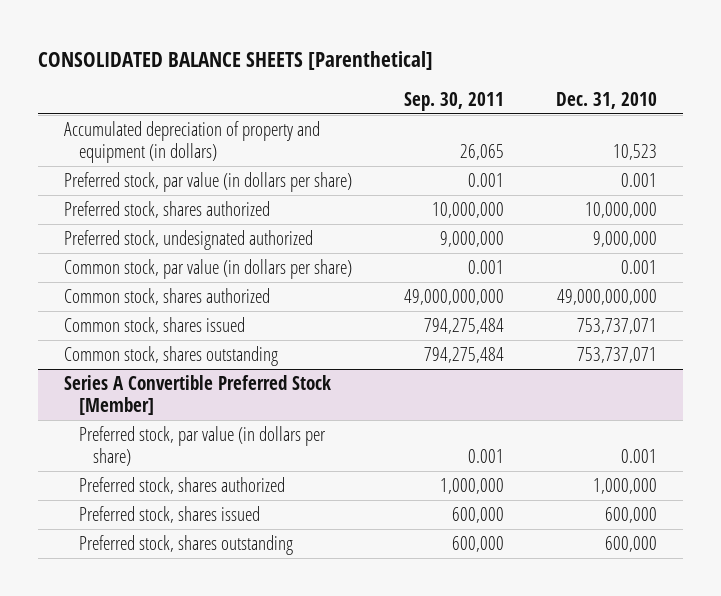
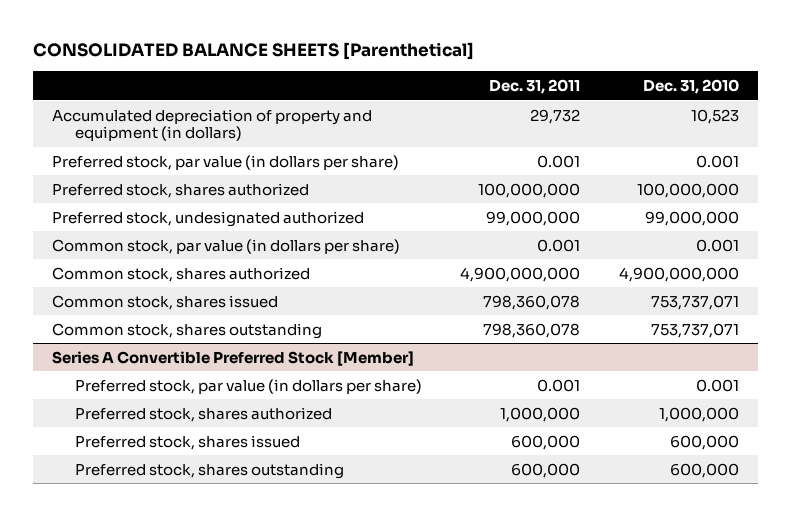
[404,91,505,111] Sep. 30, 2011 -> none
none -> [489,78,581,94] Dec. 31, 2011
[585,201,658,218] 10,000,000 -> [636,182,739,198] 100,000,000
[593,230,658,247] 9,000,000 -> [644,210,739,226] 99,000,000
[557,288,658,305] 49,000,000,000 -> [618,266,739,282] 4,900,000,000

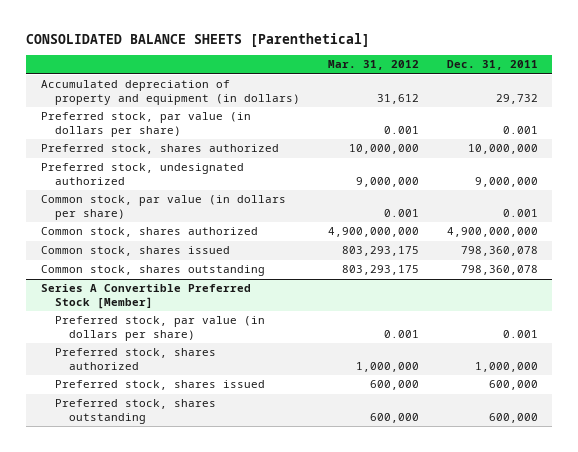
[642,78,739,94] Dec. 31, 2010 -> none
none -> [327,60,419,71] Mar. 31, 2012
[478,182,581,198] 100,000,000 -> [467,144,538,155] 10,000,000
[486,210,581,226] 99,000,000 -> [474,177,538,188] 9,000,000

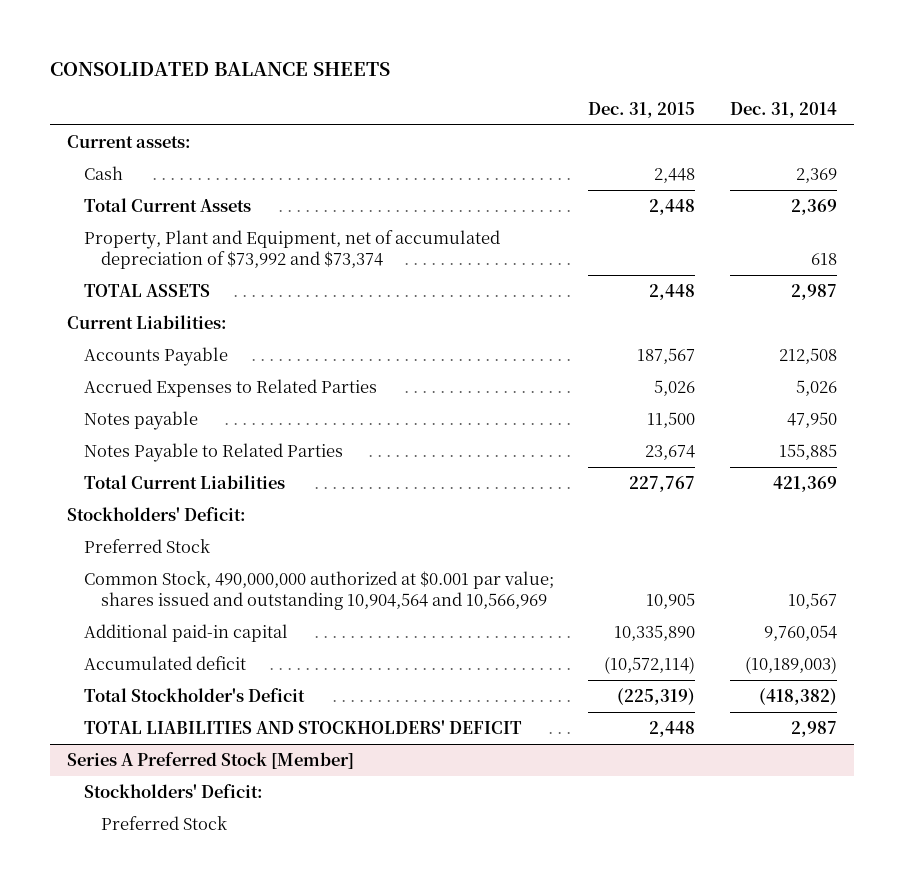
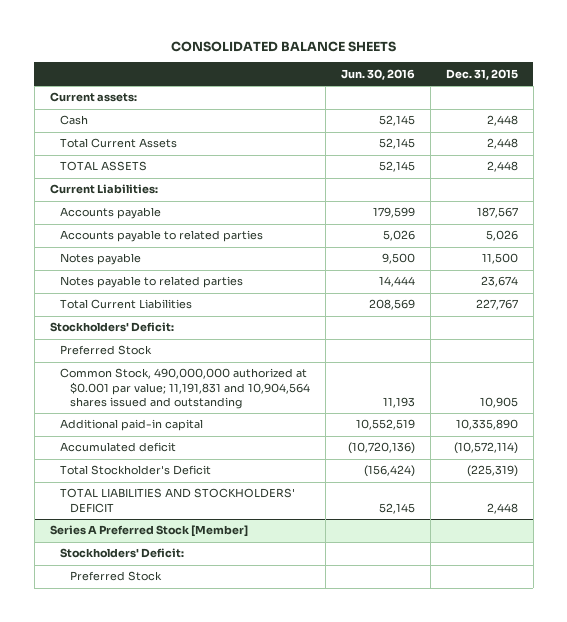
[729,101,837,118] Dec. 31, 2014 -> none
none -> [340,68,415,80] Jun. 30, 2016
[84,230,501,269] Property, Plant and Equipment, net of accumulated depreciation of $73,992 and $73,374 -> none
[84,347,229,367] Accounts Payable -> [59,207,161,220] Accounts payable
[84,379,378,398] Accrued Expenses to Related Parties -> [59,230,263,243] Accounts payable to related parties
[84,443,344,463] Notes Payable to Related Parties -> [59,276,243,289] Notes payable to related parties
[84,571,555,610] Common Stock, 490,000,000 authorized at $0.001 par value; shares issued and outstanding 10,904,564 and 10,566,969 -> [59,368,310,409] Common Stock, 490,000,000 authorized at $0.001 par value; 11,191,831 and 10,904,564 shares issued and outstanding

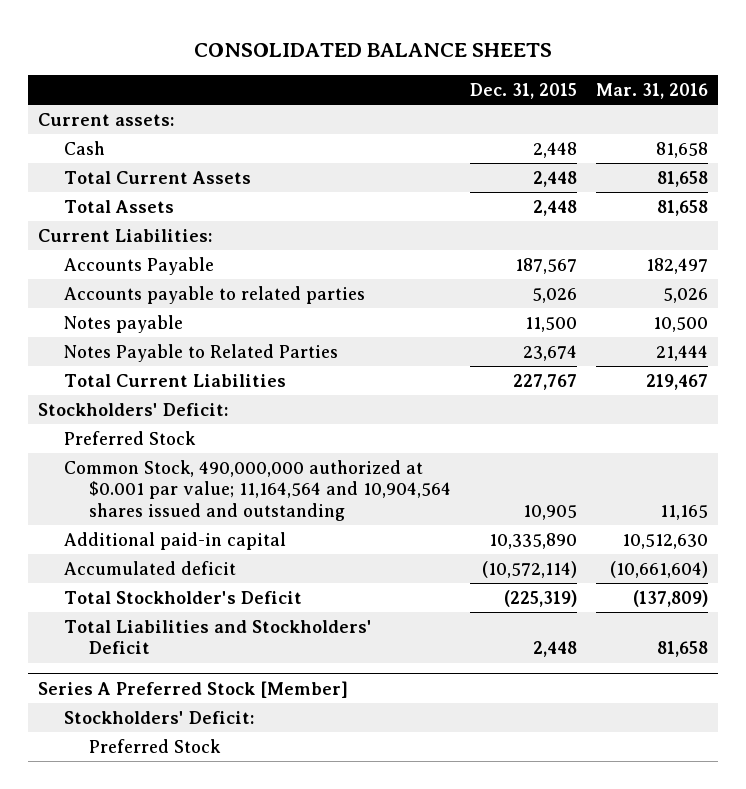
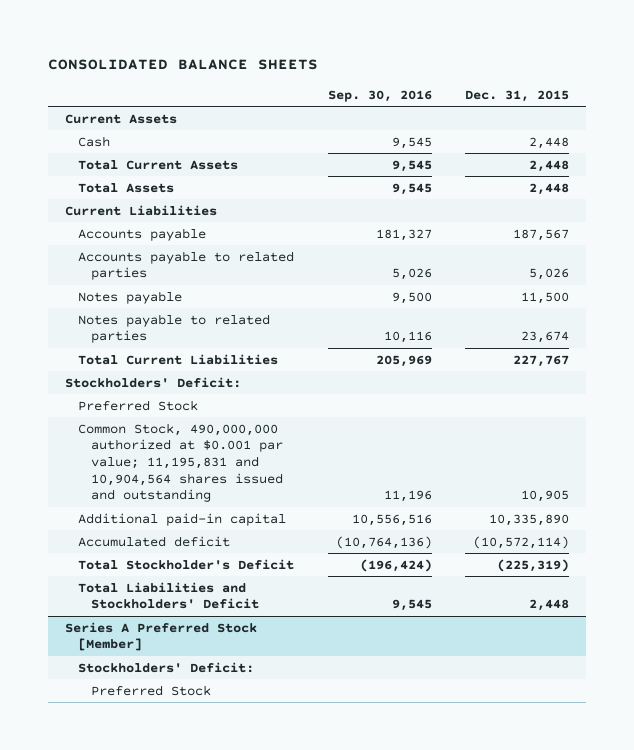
[596,82,709,99] Mar. 31, 2016 -> none
none -> [327,89,432,102] Sep. 30, 2016
[38,112,175,126] Current assets: -> [64,113,177,124] Current Assets
[38,228,213,242] Current Liabilities: -> [64,204,217,216] Current Liabilities
[63,256,214,275] Accounts Payable -> [77,227,206,241] Accounts payable
[63,343,338,362] Notes Payable to Related Parties -> [77,313,270,344] Notes payable to related parties
[63,459,451,521] Common Stock, 490,000,000 authorized at $0.001 par value; 11,164,564 and 10,904,564 shares issued and outstanding -> [77,422,283,503] Common Stock, 490,000,000 authorized at $0.001 par value; 11,195,831 and 10,904,564 shares issued and outstanding

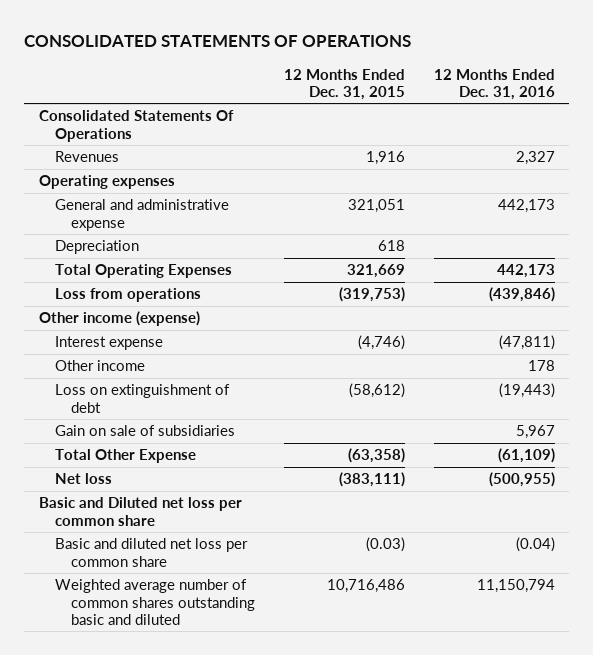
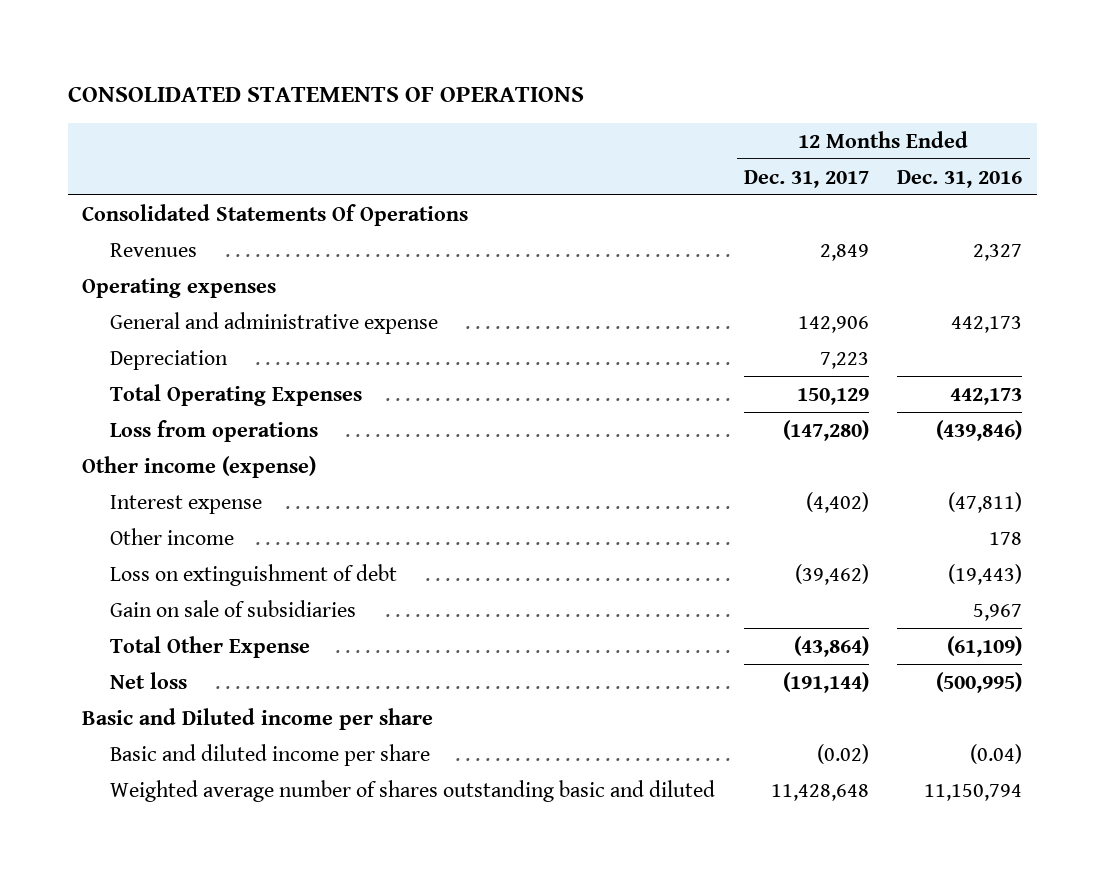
[284,68,406,100] 12 Months Ended Dec. 31, 2015 -> none
none -> [743,169,869,188] Dec. 31, 2017
[488,472,555,488] (500,955) -> [936,671,1023,693] (500,995)
[38,497,242,526] Basic and Diluted net loss per common share -> [82,707,434,730] Basic and Diluted income per share
[54,538,248,567] Basic and diluted net loss per common share -> [110,743,431,766] Basic and diluted income per share
[54,579,256,625] Weighted average number of common shares outstanding basic and diluted -> [110,779,716,802] Weighted average number of shares outstanding basic and diluted

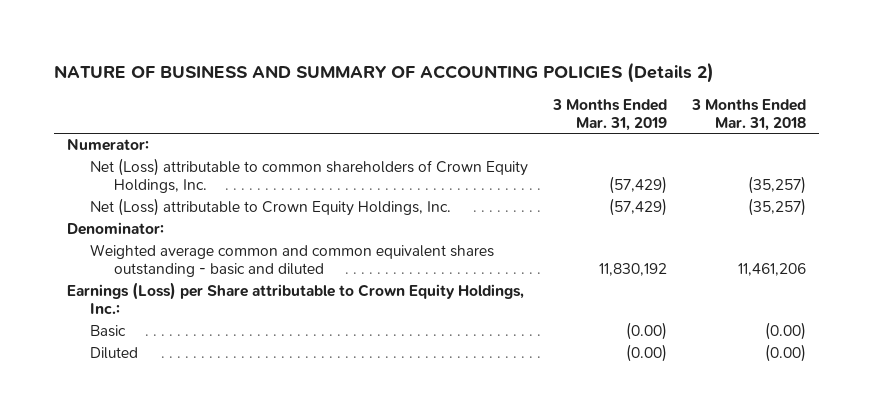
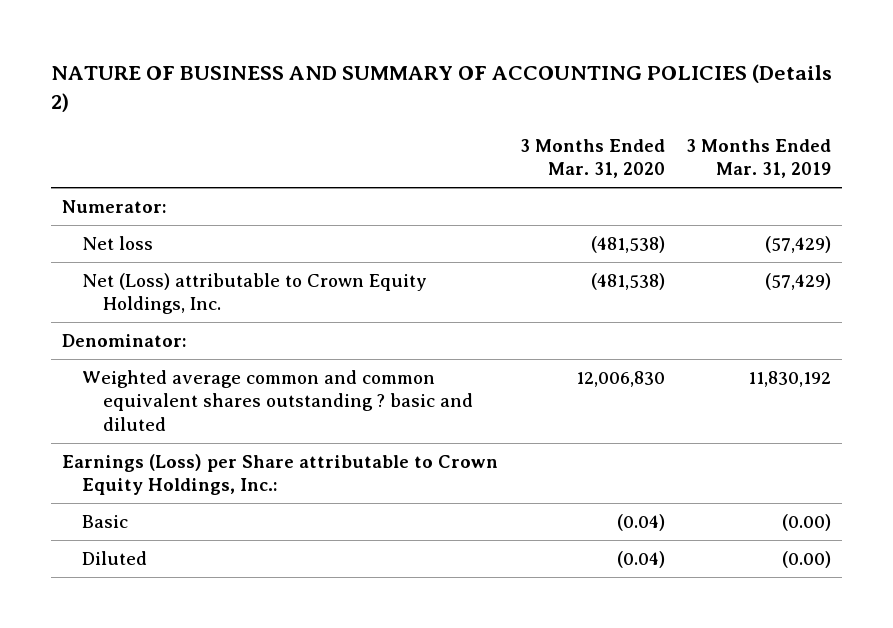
[691,98,807,131] 3 Months Ended Mar. 31, 2018 -> none
none -> [519,138,665,179] 3 Months Ended Mar. 31, 2020
[90,158,529,194] Net (Loss) attributable to common shareholders of Crown Equity Holdings, Inc. -> [82,235,154,250] Net loss
[90,244,495,278] Weighted average common and common equivalent shares outstanding - basic and diluted -> [82,369,473,431] Weighted average common and common equivalent shares outstanding ? basic and diluted

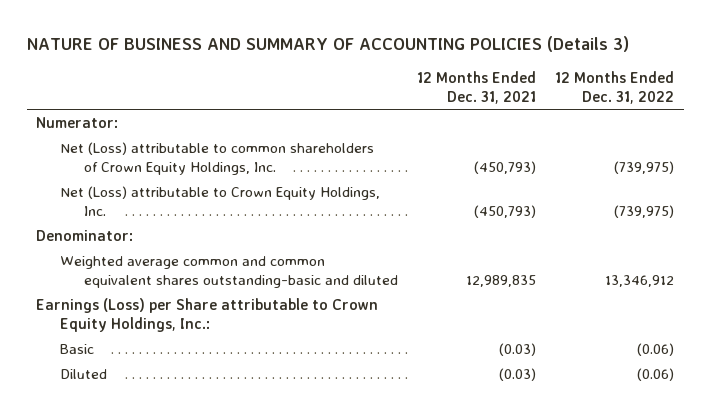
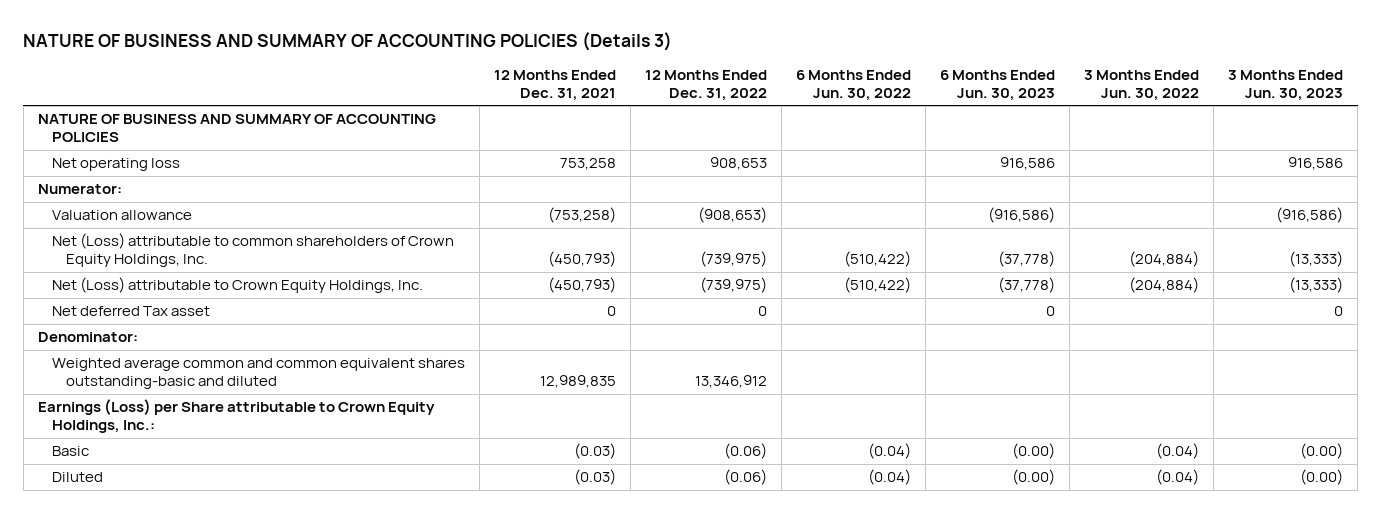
none -> [796,69,912,101] 6 Months Ended Jun. 30, 2022
none -> [940,69,1056,101] 6 Months Ended Jun. 30, 2023
none -> [1084,69,1200,101] 3 Months Ended Jun. 30, 2022
none -> [1228,69,1344,101] 3 Months Ended Jun. 30, 2023
none -> [37,114,436,143] NATURE OF BUSINESS AND SUMMARY OF ACCOUNTING POLICIES
none -> [51,158,180,172] Net operating loss
none -> [51,210,192,221] Valuation allowance
none -> [51,306,210,317] Net deferred Tax asset

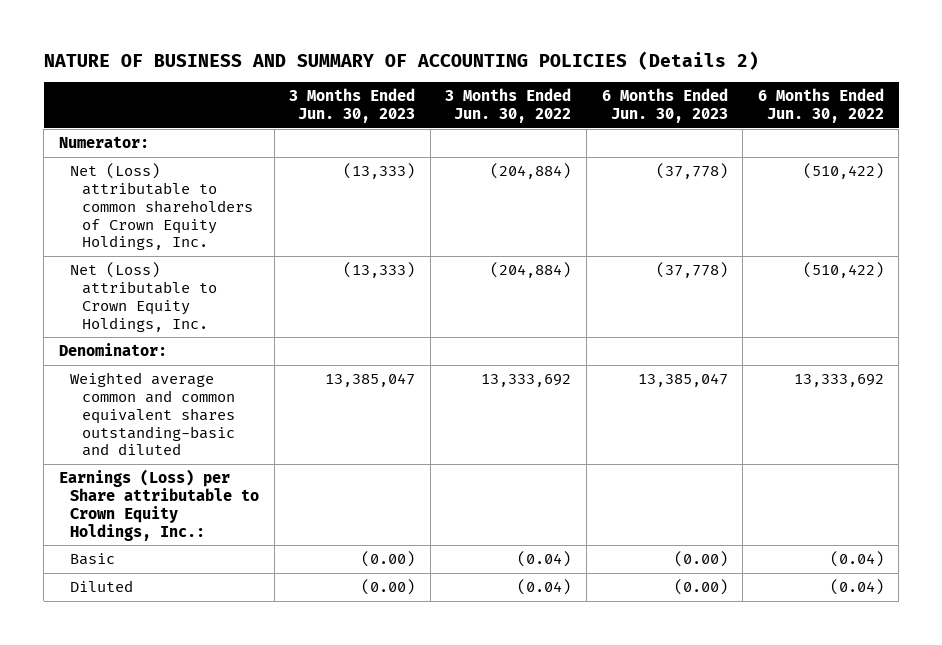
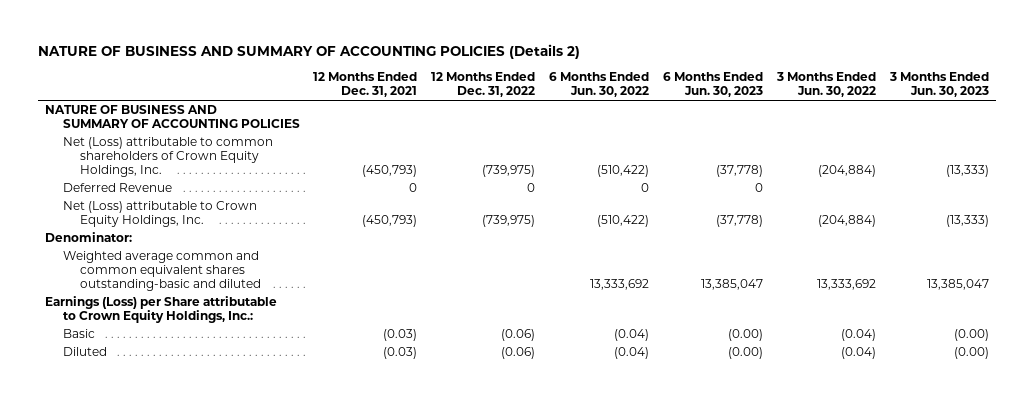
none -> [313,72,418,98] 12 Months Ended Dec. 31, 2021
none -> [431,72,536,98] 12 Months Ended Dec. 31, 2022
[58,136,149,149] Numerator: -> none
none -> [44,105,300,129] NATURE OF BUSINESS AND SUMMARY OF ACCOUNTING POLICIES
none -> [62,183,172,193] Deferred Revenue

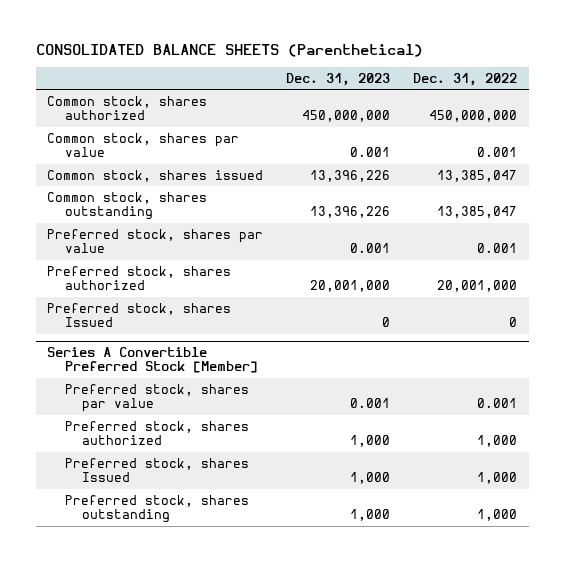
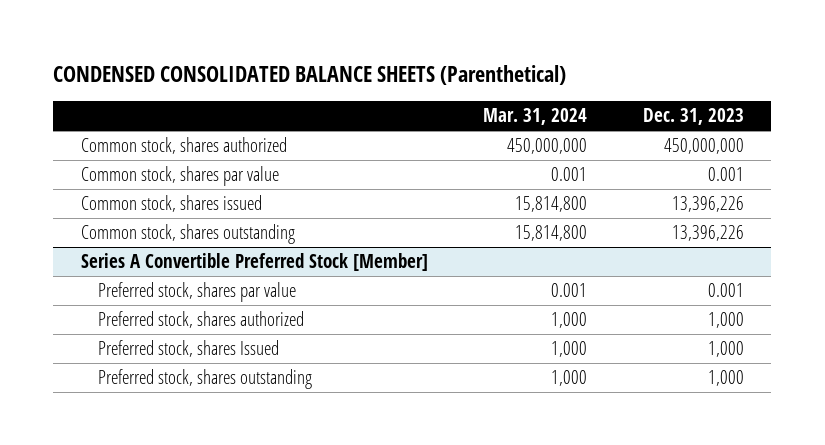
[35,43,423,57] CONSOLIDATED BALANCE SHEETS (Parenthetical) -> [53,65,567,86] CONDENSED CONSOLIDATED BALANCE SHEETS (Parenthetical)
[413,72,518,86] Dec. 31, 2022 -> none
none -> [483,108,588,126] Mar. 31, 2024
[47,228,264,254] Preferred stock, shares par value -> none
[47,265,232,291] Preferred stock, shares authorized -> none
[47,302,232,328] Preferred stock, shares Issued -> none

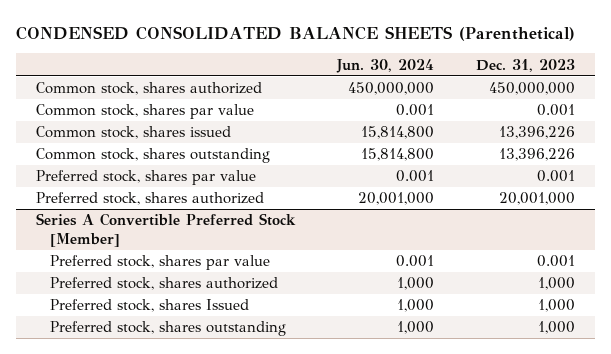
[483,108,588,126] Mar. 31, 2024 -> none
none -> [335,58,434,73] Jun. 30, 2024
none -> [36,170,257,186] Preferred stock, shares par value
none -> [36,192,265,206] Preferred stock, shares authorized

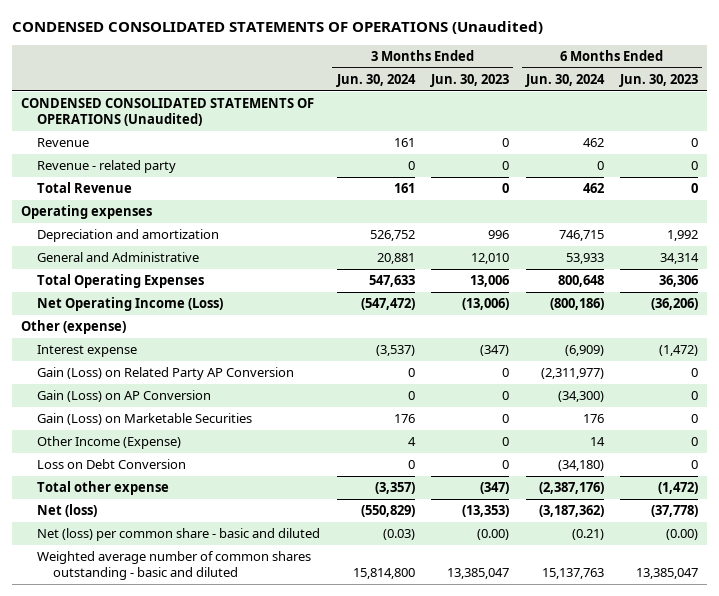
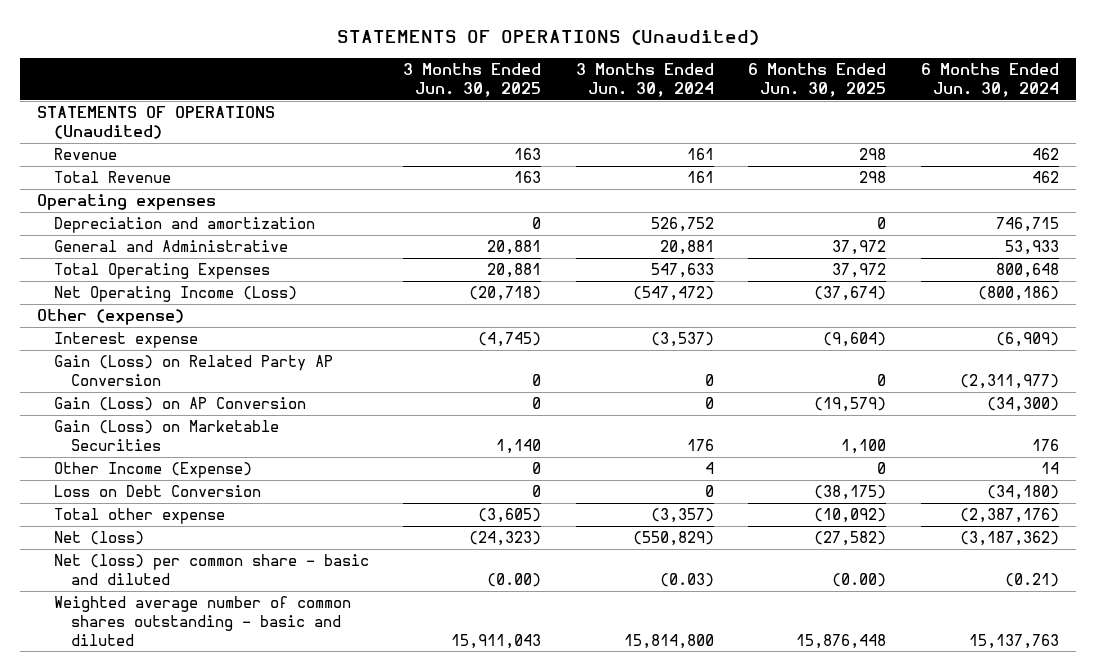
[12,21,544,35] CONDENSED CONSOLIDATED STATEMENTS OF OPERATIONS (Unaudited) -> [336,29,759,45] STATEMENTS OF OPERATIONS (Unaudited)
[430,73,510,87] Jun. 30, 2023 -> none
[619,73,699,87] Jun. 30, 2023 -> none
none -> [403,62,542,97] 3 Months Ended Jun. 30, 2025
none -> [748,62,887,97] 6 Months Ended Jun. 30, 2025
[20,98,314,127] CONDENSED CONSOLIDATED STATEMENTS OF OPERATIONS (Unaudited) -> [36,106,275,139] STATEMENTS OF OPERATIONS (Unaudited)
[36,160,176,174] Revenue - related party -> none

